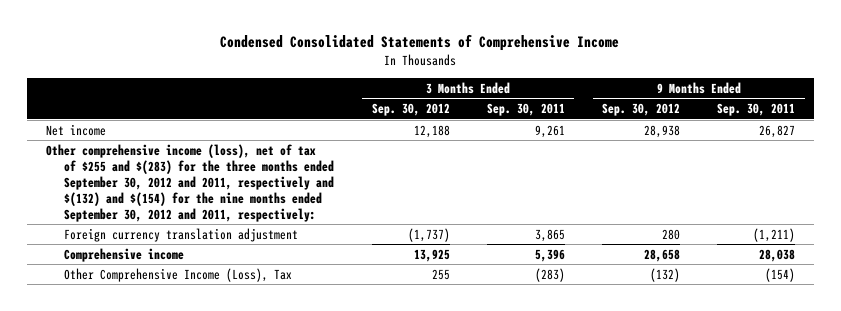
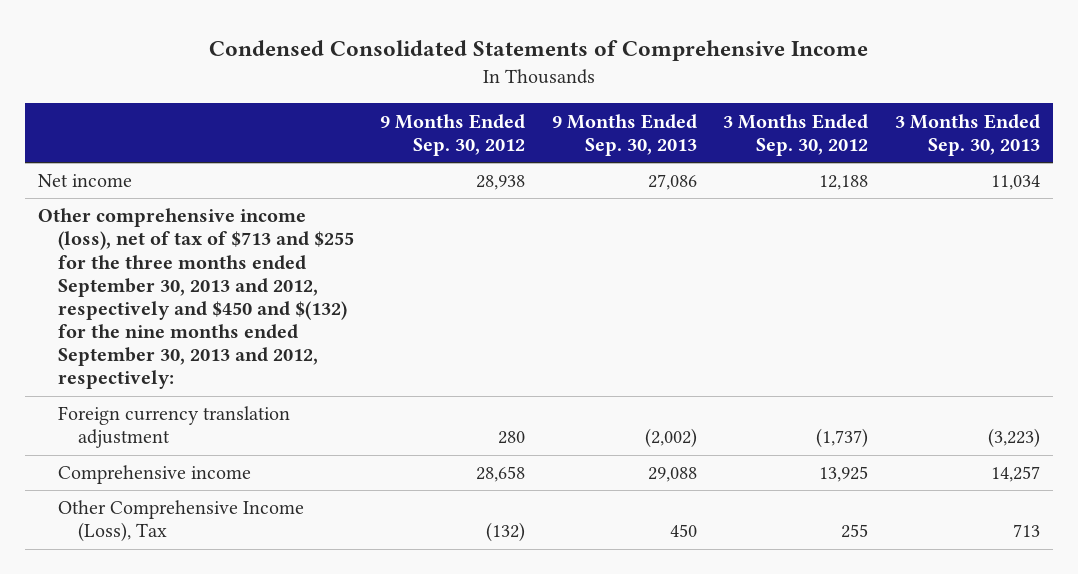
[486,103,565,117] Sep. 30, 2011 -> none
[717,103,796,117] Sep. 30, 2011 -> none
none -> [551,113,697,156] 9 Months Ended Sep. 30, 2013
none -> [894,113,1040,156] 3 Months Ended Sep. 30, 2013
[45,143,335,222] Other comprehensive income (loss), net of tax of $255 and $(283) for the three months ended September 30, 2012 and 2011, respectively and $(132) and $(154) for the nine months ended September 30, 2012 and 2011, respectively: -> [38,208,355,390] Other comprehensive income (loss), net of tax of $713 and $255 for the three months ended September 30, 2013 and 2012, respectively and $450 and $(132) for the nine months ended September 30, 2013 and 2012, respectively:

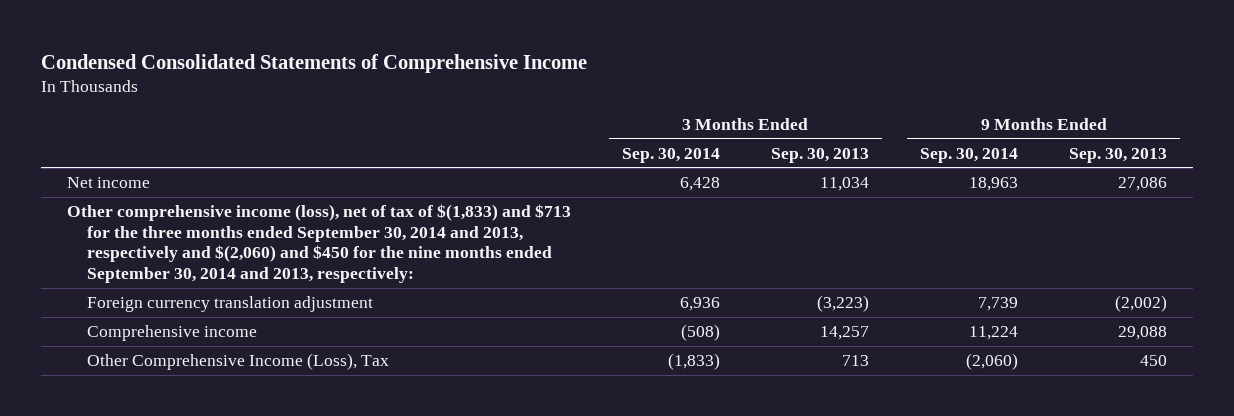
[380,113,526,156] 9 Months Ended Sep. 30, 2012 -> none
[723,113,869,156] 3 Months Ended Sep. 30, 2012 -> none
none -> [621,147,720,163] Sep. 30, 2014
none -> [920,147,1019,163] Sep. 30, 2014
[38,208,355,390] Other comprehensive income (loss), net of tax of $713 and $255 for the three months ended September 30, 2013 and 2012, respectively and $450 and $(132) for the nine months ended September 30, 2013 and 2012, respectively: -> [66,204,571,284] Other comprehensive income (loss), net of tax of $(1,833) and $713 for the three months ended September 30, 2014 and 2013, respectively and $(2,060) and $450 for the nine months ended September 30, 2014 and 2013, respectively:

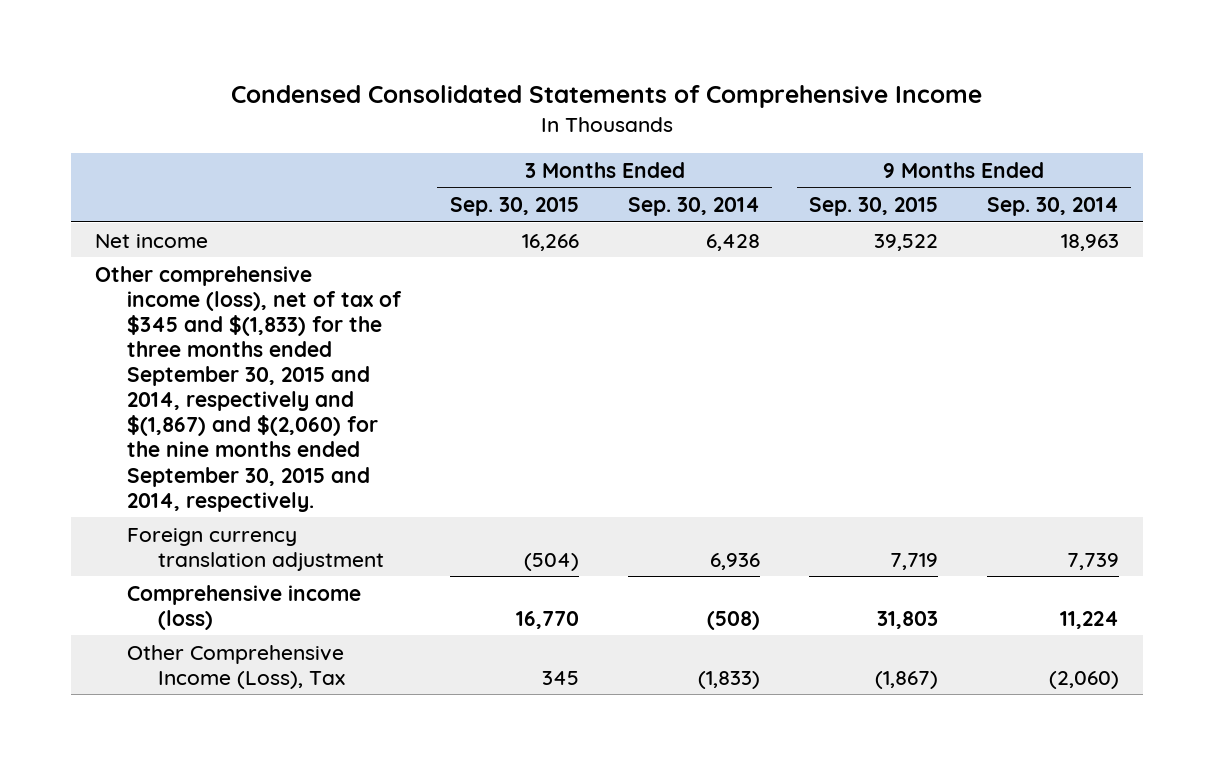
[770,147,869,163] Sep. 30, 2013 -> none
[1069,147,1168,163] Sep. 30, 2013 -> none
none -> [449,196,579,216] Sep. 30, 2015
none -> [808,196,938,216] Sep. 30, 2015
[66,204,571,284] Other comprehensive income (loss), net of tax of $(1,833) and $713 for the three months ended September 30, 2014 and 2013, respectively and $(2,060) and $450 for the nine months ended September 30, 2014 and 2013, respectively: -> [95,265,402,512] Other comprehensive income (loss), net of tax of $345 and $(1,833) for the three months ended September 30, 2015 and 2014, respectively and $(1,867) and $(2,060) for the nine months ended September 30, 2015 and 2014, respectively.
[87,325,258,342] Comprehensive income -> [126,584,361,630] Comprehensive income (loss)

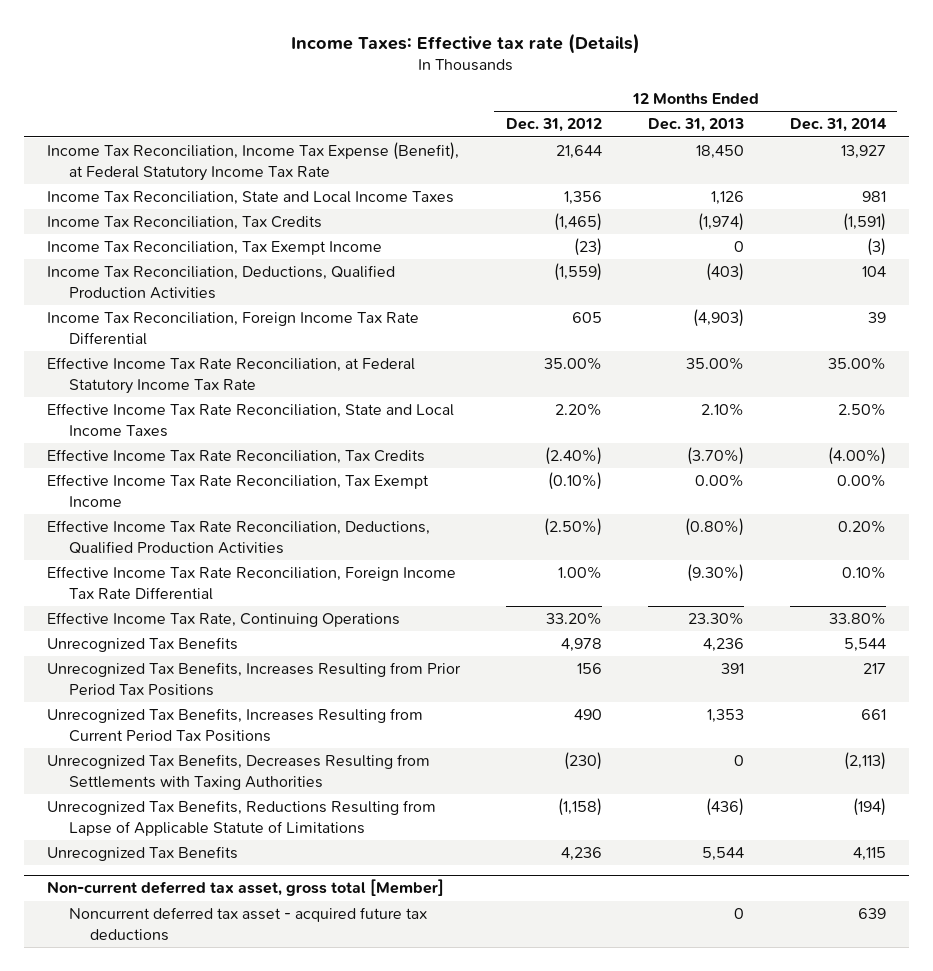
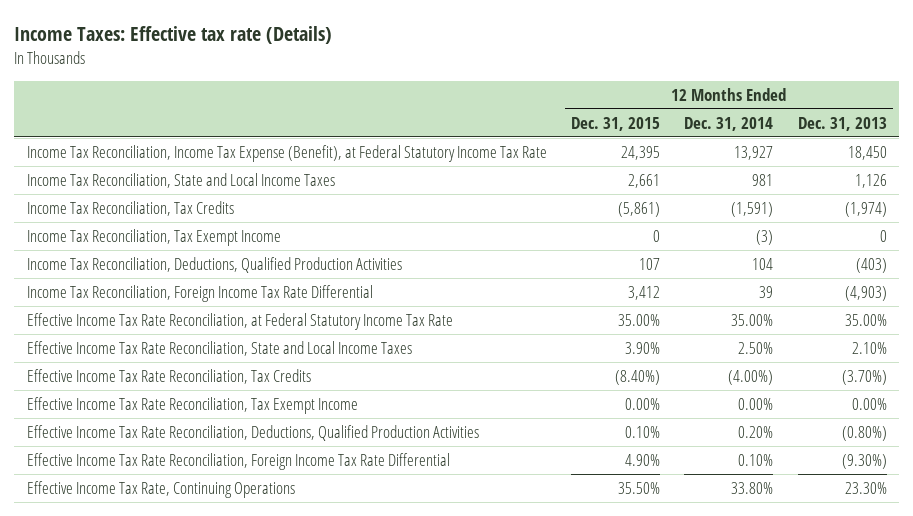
[505,118,602,133] Dec. 31, 2012 -> none
none -> [570,116,660,131] Dec. 31, 2015
[47,637,239,653] Unrecognized Tax Benefits -> none
[47,662,462,696] Unrecognized Tax Benefits, Increases Resulting from Prior Period Tax Positions -> none
[47,708,424,742] Unrecognized Tax Benefits, Increases Resulting from Current Period Tax Positions -> none
[47,754,431,790] Unrecognized Tax Benefits, Decreases Resulting from Settlements with Taxing Authorities -> none
[47,800,437,836] Unrecognized Tax Benefits, Reductions Resulting from Lapse of Applicable Statute of Limitations -> none
[47,846,239,862] Unrecognized Tax Benefits -> none
[47,879,445,897] Non-current deferred tax asset, gross total [Member] -> none
[68,907,427,941] Noncurrent deferred tax asset - acquired future tax deductions -> none

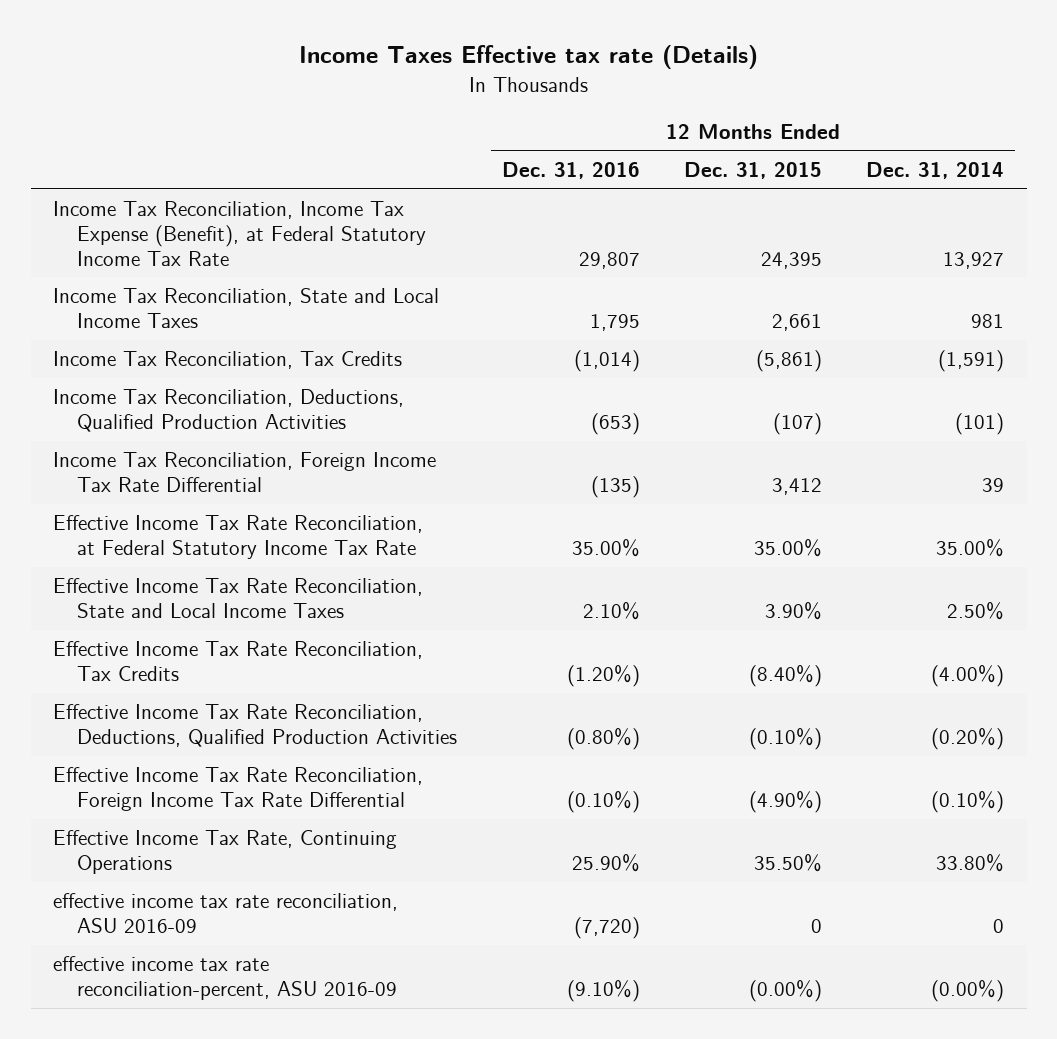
[14,25,333,44] Income Taxes: Effective tax rate (Details) -> [298,45,758,70] Income Taxes Effective tax rate (Details)
[797,116,887,131] Dec. 31, 2013 -> none
none -> [501,162,640,180] Dec. 31, 2016
[26,229,281,247] Income Tax Reconciliation, Tax Exempt Income -> none
[638,258,660,271] 107 -> [773,413,823,436] (107)
[752,258,774,271] 104 -> [955,413,1005,436] (101)
[26,397,358,415] Effective Income Tax Rate Reconciliation, Tax Exempt Income -> none
[624,426,660,439] 0.10% -> [749,728,823,751] (0.10%)
[738,426,774,439] 0.20% -> [931,728,1005,751] (0.20%)
[624,454,660,467] 4.90% -> [749,791,823,814] (4.90%)
[738,454,774,467] 0.10% -> [931,791,1005,814] (0.10%)
none -> [52,893,398,934] effective income tax rate reconciliation, ASU 2016-09
none -> [52,956,398,1001] effective income tax rate reconciliation-percent, ASU 2016-09

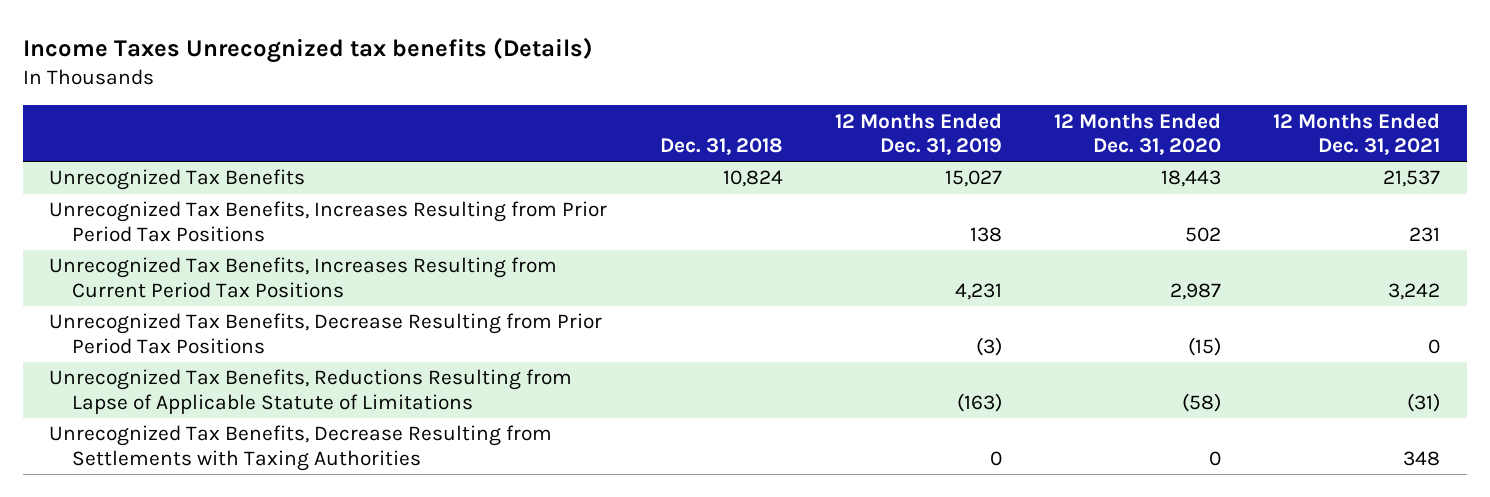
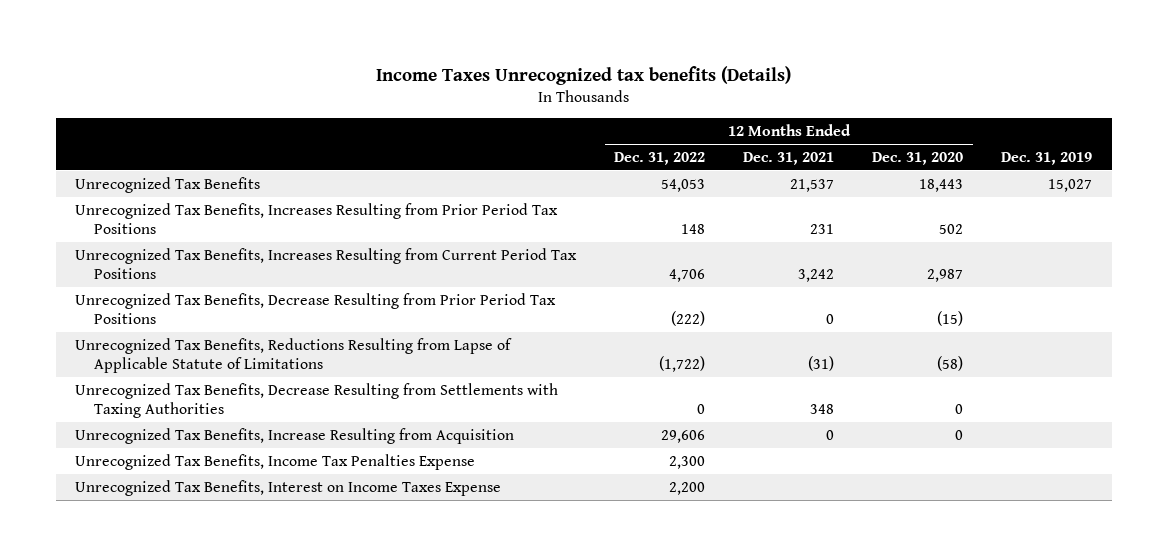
[659,138,783,156] Dec. 31, 2018 -> none
[834,112,1002,156] 12 Months Ended Dec. 31, 2019 -> none
none -> [614,151,706,165] Dec. 31, 2022
none -> [1001,151,1093,165] Dec. 31, 2019
none -> [74,427,514,444] Unrecognized Tax Benefits, Increase Resulting from Acquisition
none -> [74,453,475,470] Unrecognized Tax Benefits, Income Tax Penalties Expense
none -> [74,479,501,496] Unrecognized Tax Benefits, Interest on Income Taxes Expense

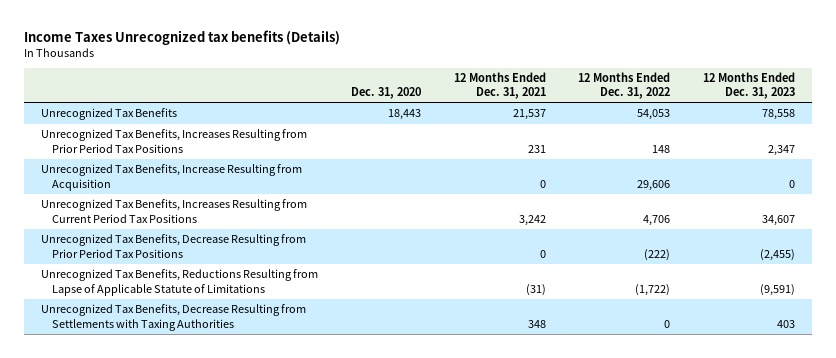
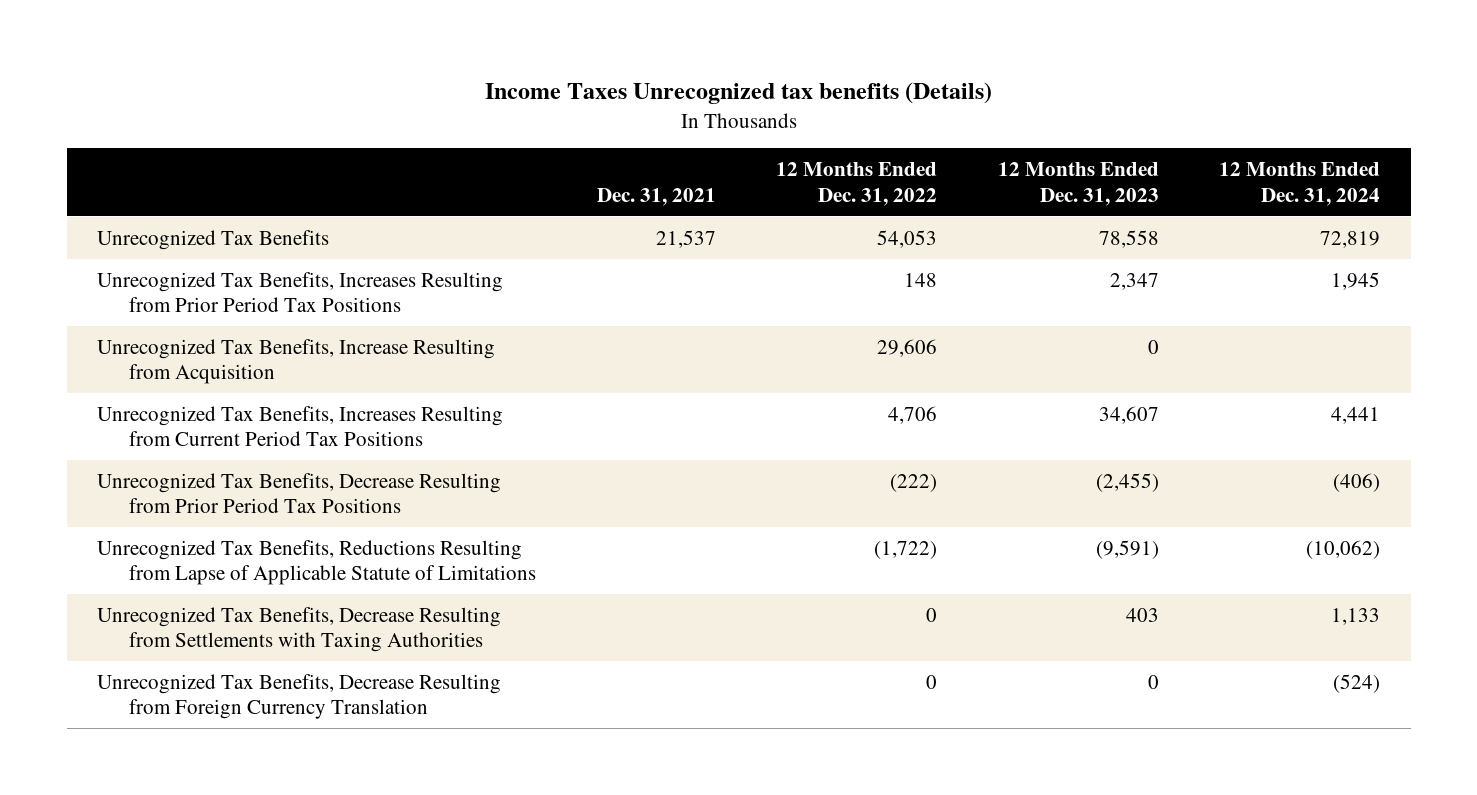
[350,87,421,100] Dec. 31, 2020 -> none
[453,71,546,100] 12 Months Ended Dec. 31, 2021 -> none
none -> [596,187,716,206] Dec. 31, 2021
none -> [1219,162,1381,206] 12 Months Ended Dec. 31, 2024
none -> [97,673,502,720] Unrecognized Tax Benefits, Decrease Resulting from Foreign Currency Translation

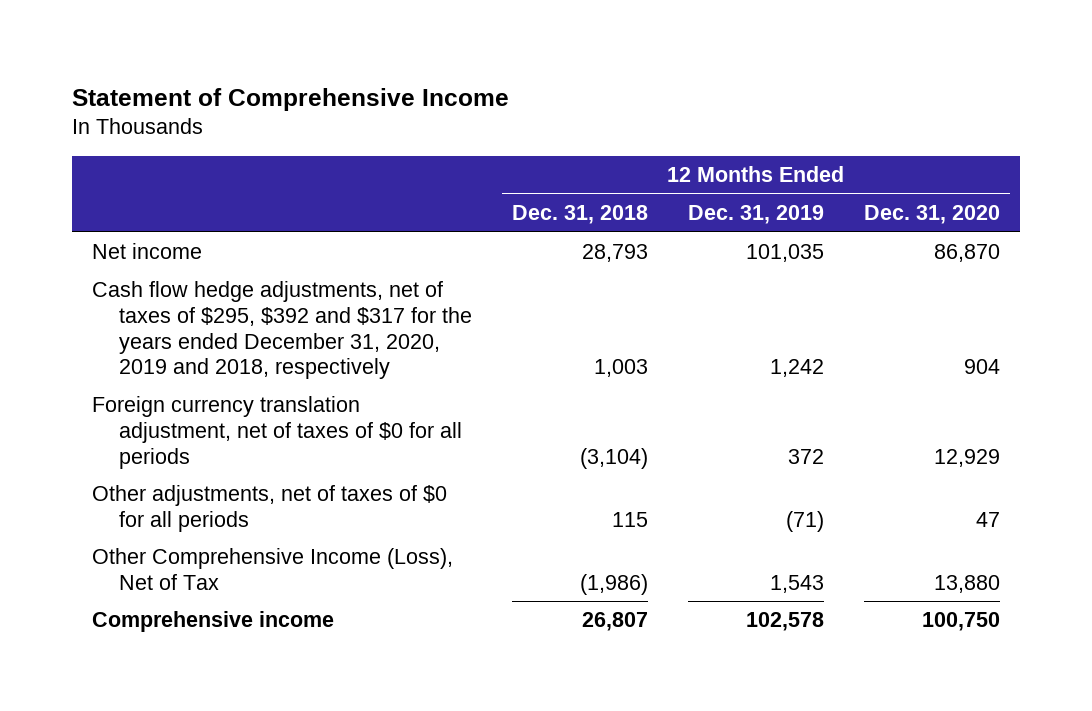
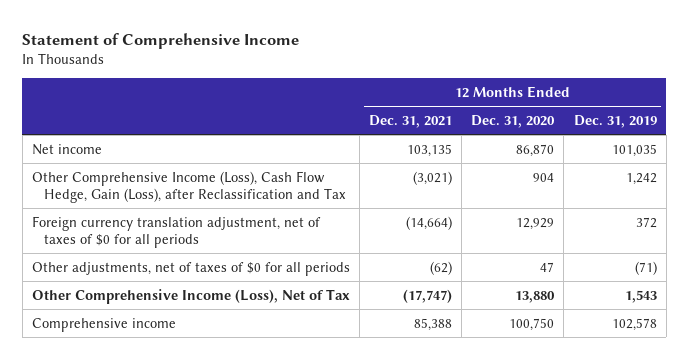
[512,204,649,224] Dec. 31, 2018 -> none
none -> [369,115,453,129] Dec. 31, 2021
[92,281,473,380] Cash flow hedge adjustments, net of taxes of $295, $392 and $317 for the years ended December 31, 2020, 2019 and 2018, respectively -> [31,170,346,203] Other Comprehensive Income (Loss), Cash Flow Hedge, Gain (Loss), after Reclassification and Tax

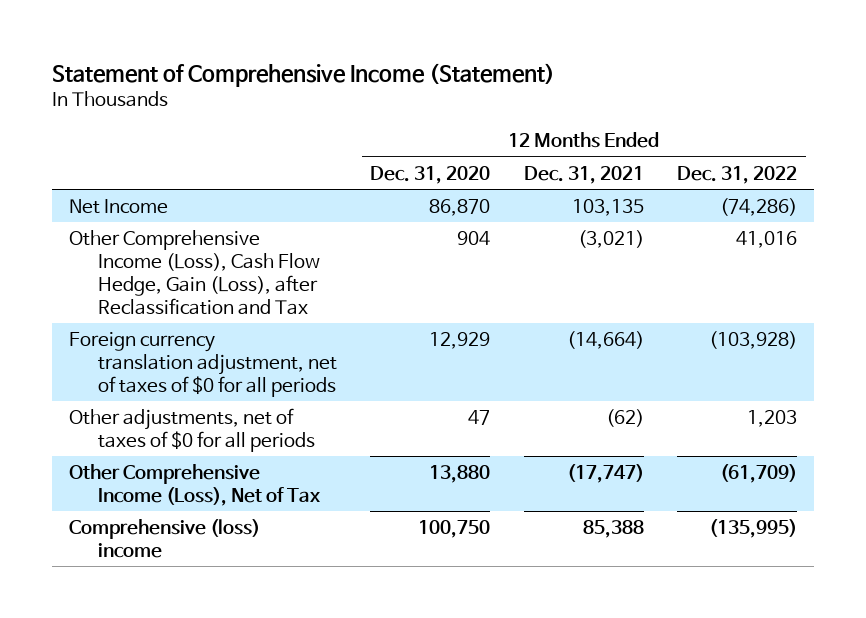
[22,32,300,49] Statement of Comprehensive Income -> [51,62,555,87] Statement of Comprehensive Income (Statement)
[573,115,657,129] Dec. 31, 2019 -> none
none -> [677,165,798,184] Dec. 31, 2022
[31,143,102,155] Net income -> [68,198,168,214] Net Income
[31,317,176,332] Comprehensive income -> [68,518,260,558] Comprehensive (loss) income

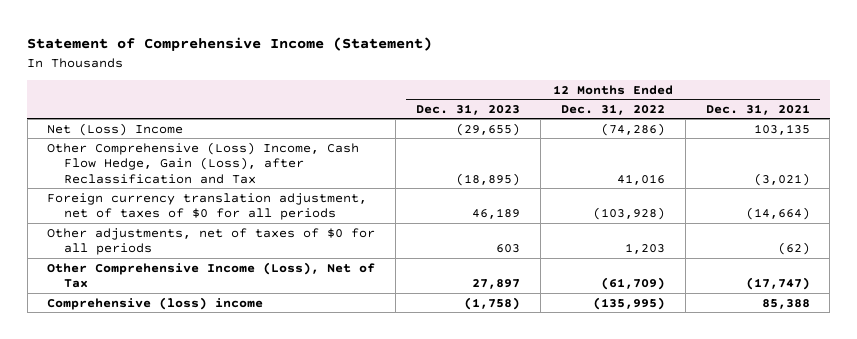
[370,165,491,184] Dec. 31, 2020 -> none
none -> [416,103,521,115] Dec. 31, 2023
[68,198,168,214] Net Income -> [47,122,184,136] Net (Loss) Income
[68,229,321,316] Other Comprehensive Income (Loss), Cash Flow Hedge, Gain (Loss), after Reclassification and Tax -> [47,141,360,184] Other Comprehensive (Loss) Income, Cash Flow Hedge, Gain (Loss), after Reclassification and Tax

